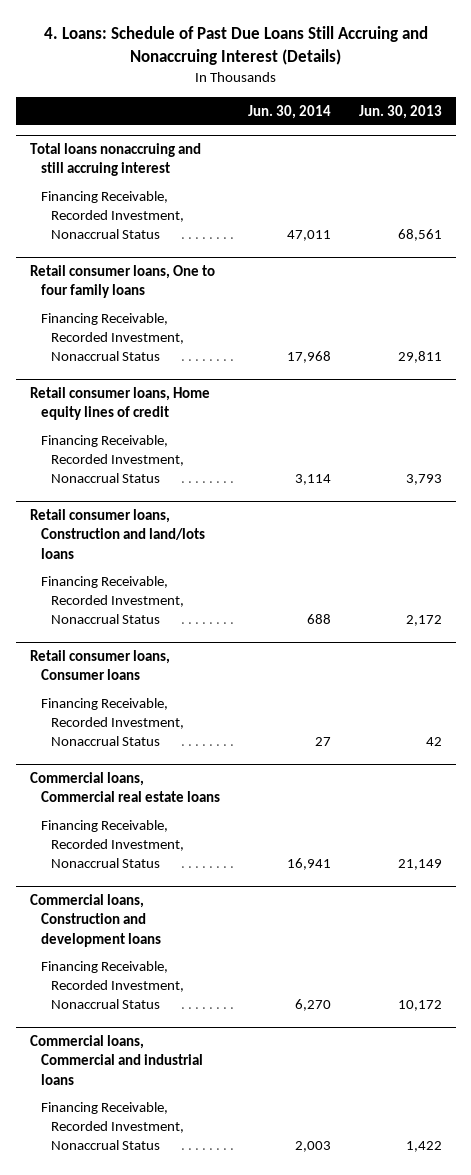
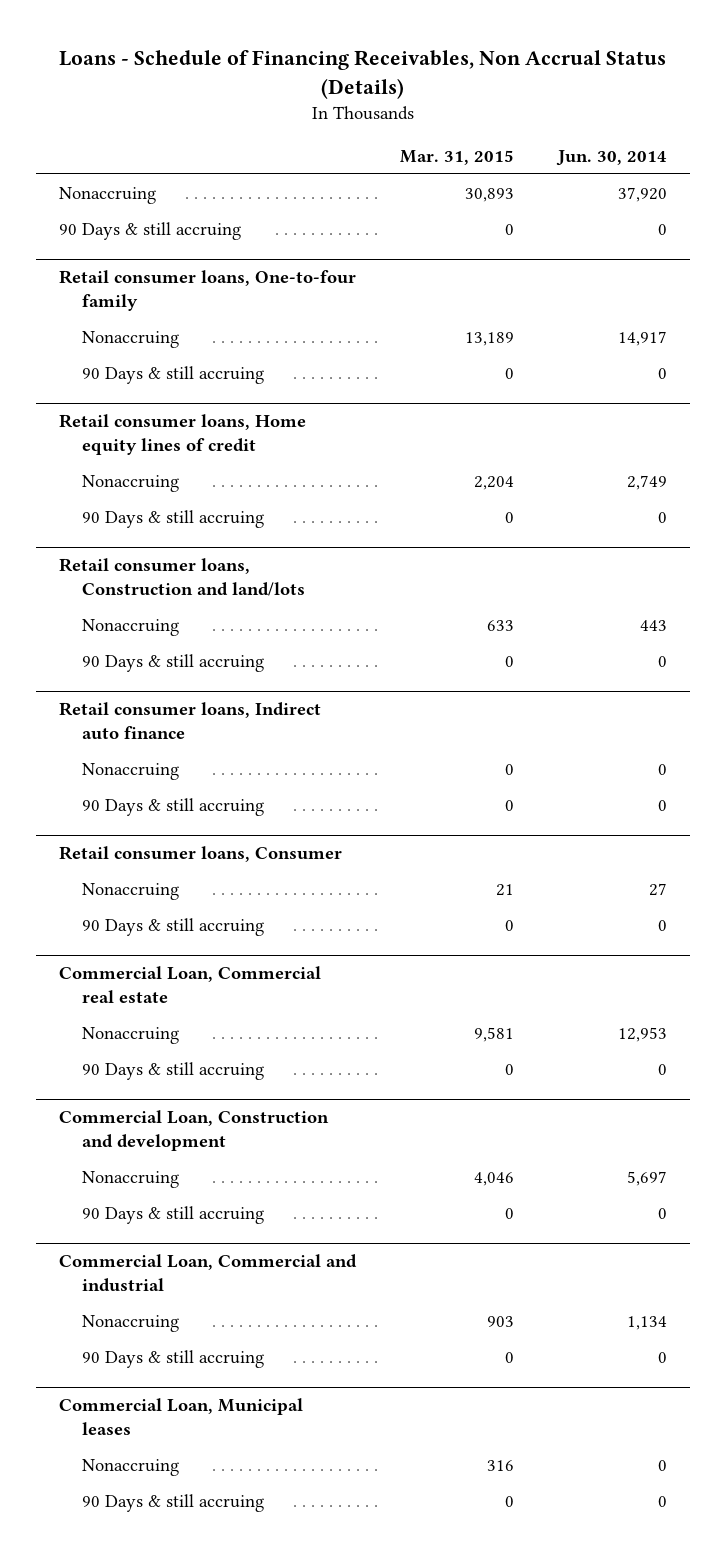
[43,25,428,66] 4. Loans: Schedule of Past Due Loans Still Accruing and Nonaccruing Interest (Details) -> [58,50,666,100] Loans - Schedule of Financing Receivables, Non Accrual Status (Details)
[358,104,442,119] Jun. 30, 2013 -> none
none -> [399,149,514,165] Mar. 31, 2015
[29,143,201,177] Total loans nonaccruing and still accruing interest -> none
[40,190,185,240] Financing Receivable, Recorded Investment, Nonaccrual Status -> none
[40,312,185,362] Financing Receivable, Recorded Investment, Nonaccrual Status -> none
none -> [58,187,156,205] Nonaccruing
none -> [58,222,241,241] 90 Days & still accruing
[29,265,215,299] Retail consumer loans, One to four family loans -> [58,270,356,312] Retail consumer loans, One-to-four family
none -> [81,331,179,349] Nonaccruing
none -> [81,366,264,385] 90 Days & still accruing
[40,434,185,484] Financing Receivable, Recorded Investment, Nonaccrual Status -> none
[40,575,185,625] Financing Receivable, Recorded Investment, Nonaccrual Status -> none
[40,697,185,747] Financing Receivable, Recorded Investment, Nonaccrual Status -> none
[40,819,185,869] Financing Receivable, Recorded Investment, Nonaccrual Status -> none
[40,960,185,1010] Financing Receivable, Recorded Investment, Nonaccrual Status -> none
[40,1101,185,1151] Financing Receivable, Recorded Investment, Nonaccrual Status -> none
none -> [81,475,179,493] Nonaccruing
none -> [81,510,264,529] 90 Days & still accruing
[29,509,205,559] Retail consumer loans, Construction and land/lots loans -> [58,558,305,597] Retail consumer loans, Construction and land/lots
none -> [81,619,179,637] Nonaccruing
none -> [81,654,264,673] 90 Days & still accruing
none -> [58,702,321,741] Retail consumer loans, Indirect auto finance
none -> [81,763,179,781] Nonaccruing
none -> [81,798,264,817] 90 Days & still accruing
[29,650,170,681] Retail consumer loans, Consumer loans -> [58,846,342,863] Retail consumer loans, Consumer
none -> [81,883,179,901] Nonaccruing
none -> [81,918,264,937] 90 Days & still accruing
[29,772,220,803] Commercial loans, Commercial real estate loans -> [58,966,321,1004] Commercial Loan, Commercial real estate
none -> [81,1027,179,1045] Nonaccruing
none -> [81,1062,264,1081] 90 Days & still accruing
[29,894,161,947] Commercial loans, Construction and development loans -> [58,1110,329,1152] Commercial Loan, Construction and development
none -> [81,1171,179,1189] Nonaccruing
none -> [81,1206,264,1225] 90 Days & still accruing
[29,1035,203,1085] Commercial loans, Commercial and industrial loans -> [58,1254,357,1293] Commercial Loan, Commercial and industrial
none -> [81,1315,179,1333] Nonaccruing
none -> [81,1350,264,1369] 90 Days & still accruing
none -> [58,1398,303,1436] Commercial Loan, Municipal leases
none -> [81,1459,179,1477] Nonaccruing
none -> [81,1494,264,1513] 90 Days & still accruing

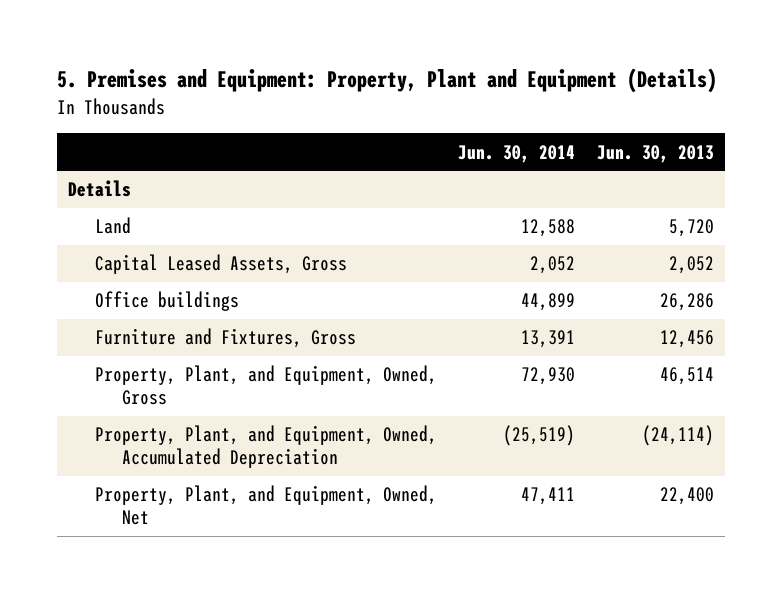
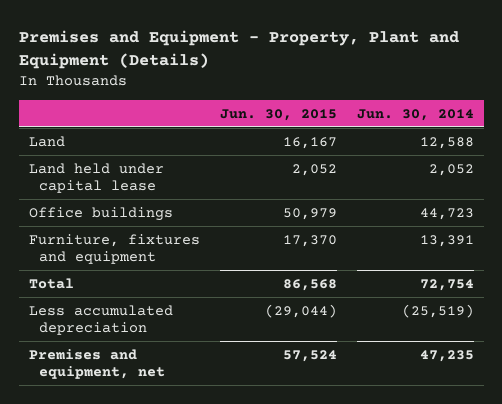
[56,68,717,94] 5. Premises and Equipment: Property, Plant and Equipment (Details) -> [18,29,459,69] Premises and Equipment - Property, Plant and Equipment (Details)
[597,144,715,163] Jun. 30, 2013 -> none
none -> [219,108,337,121] Jun. 30, 2015
[67,180,131,198] Details -> none
[94,365,437,406] Property, Plant, and Equipment, Owned, Gross -> none
[94,254,347,275] Capital Leased Assets, Gross -> [28,162,164,194] Land held under capital lease
[521,293,576,312] 44,899 -> [419,207,474,220] 44,723
[94,328,356,349] Furniture and Fixtures, Gross -> [28,233,200,265] Furniture, fixtures and equipment
none -> [28,277,74,289] Total
[94,425,437,469] Property, Plant, and Equipment, Owned, Accumulated Depreciation -> [28,304,173,336] Less accumulated depreciation
[94,485,437,526] Property, Plant, and Equipment, Owned, Net -> [28,348,166,380] Premises and equipment, net
[521,487,576,506] 47,411 -> [419,349,474,362] 47,235

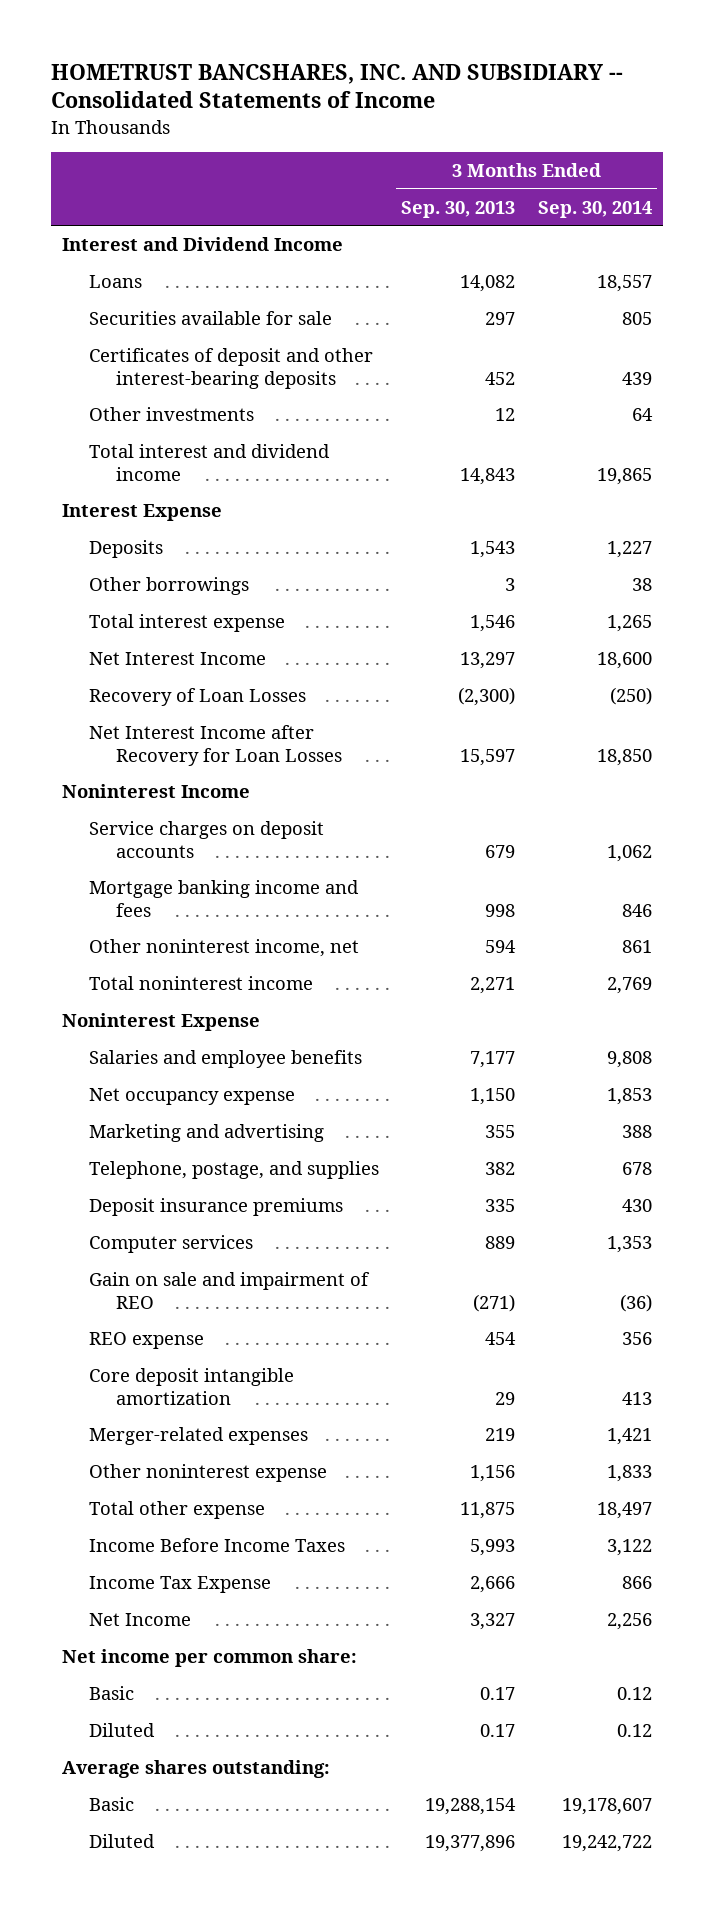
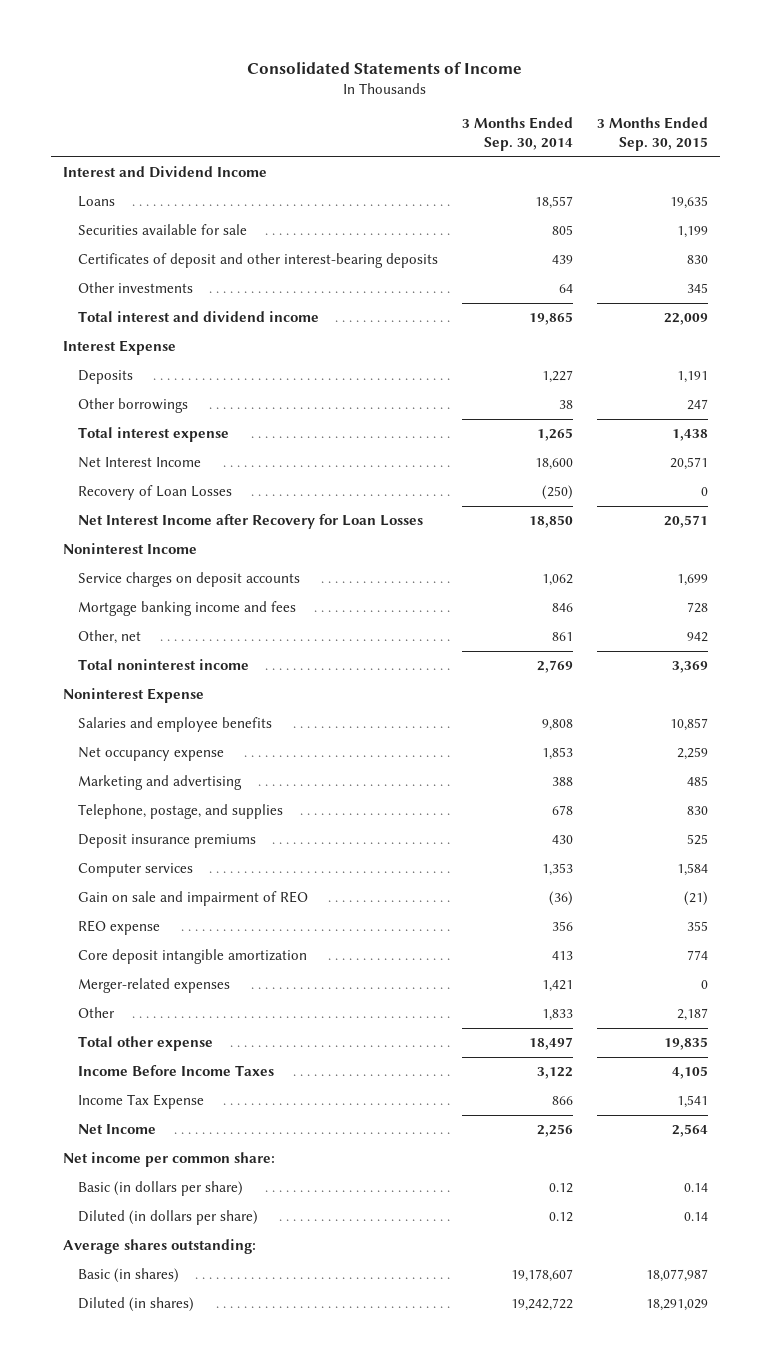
[50,63,623,109] HOMETRUST BANCSHARES, INC. AND SUBSIDIARY -- Consolidated Statements of Income -> [247,61,523,74] Consolidated Statements of Income
[401,200,516,218] Sep. 30, 2013 -> none
none -> [596,117,708,152] 3 Months Ended Sep. 30, 2015
[88,938,359,957] Other noninterest income, net -> [77,630,141,645] Other, net
[88,1463,327,1482] Other noninterest expense -> [77,1007,115,1019] Other
[88,1685,134,1700] Basic -> [77,1181,243,1197] Basic (in dollars per share)
[88,1722,155,1737] Diluted -> [77,1210,258,1226] Diluted (in dollars per share)
[88,1796,134,1811] Basic -> [77,1268,179,1284] Basic (in shares)
[88,1833,155,1848] Diluted -> [77,1297,194,1313] Diluted (in shares)

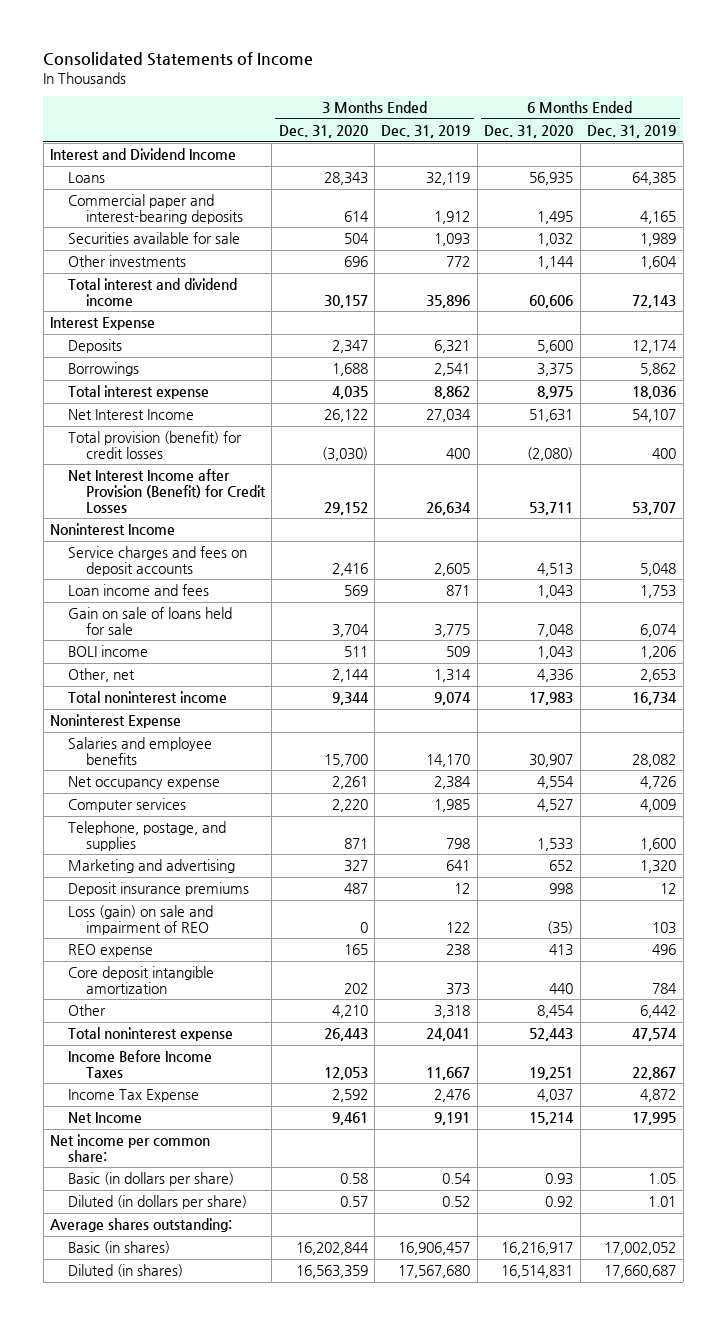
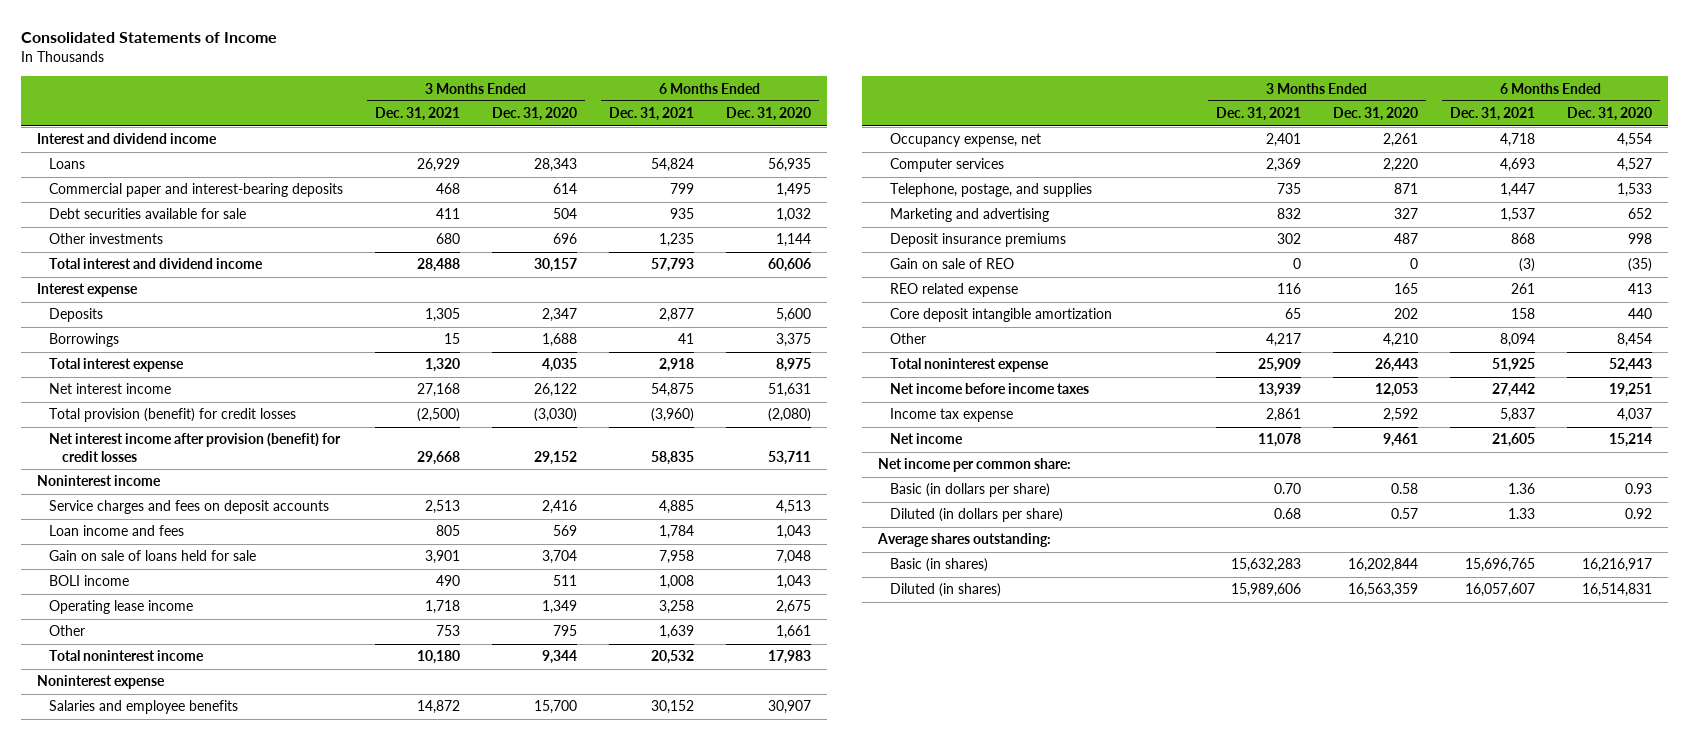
[381,124,471,138] Dec. 31, 2019 -> none
[587,124,677,138] Dec. 31, 2019 -> none
none -> [375,107,461,122] Dec. 31, 2021
none -> [609,107,695,122] Dec. 31, 2021
[50,148,237,161] Interest and Dividend Income -> [37,133,218,145] Interest and dividend income
[68,232,241,245] Securities available for sale -> [49,208,247,220] Debt securities available for sale
[50,317,156,331] Interest Expense -> [37,283,139,298] Interest expense
[68,409,195,421] Net Interest Income -> [49,383,172,395] Net interest income
[68,469,266,513] Net Interest Income after Provision (Benefit) for Credit Losses -> [49,433,342,462] Net interest income after provision (benefit) for credit losses
[50,523,176,536] Noninterest Income -> [37,475,162,487] Noninterest income
none -> [49,600,194,615] Operating lease income
[68,668,136,683] Other, net -> [49,625,86,637] Other
[331,669,369,683] 2,144 -> [553,625,578,637] 795
[537,669,574,683] 4,336 -> [776,625,812,640] 1,661
[50,714,182,729] Noninterest Expense -> [37,675,166,690] Noninterest expense
[68,776,221,790] Net occupancy expense -> [890,133,1042,148] Occupancy expense, net
[68,905,214,935] Loss (gain) on sale and impairment of REO -> [890,258,1015,270] Gain on sale of REO
[68,944,154,958] REO expense -> [890,283,1019,298] REO related expense
[68,1050,213,1078] Income Before Income Taxes -> [890,383,1090,395] Net income before income taxes
[68,1089,200,1103] Income Tax Expense -> [890,408,1014,423] Income tax expense
[68,1112,143,1124] Net Income -> [890,433,964,445] Net income

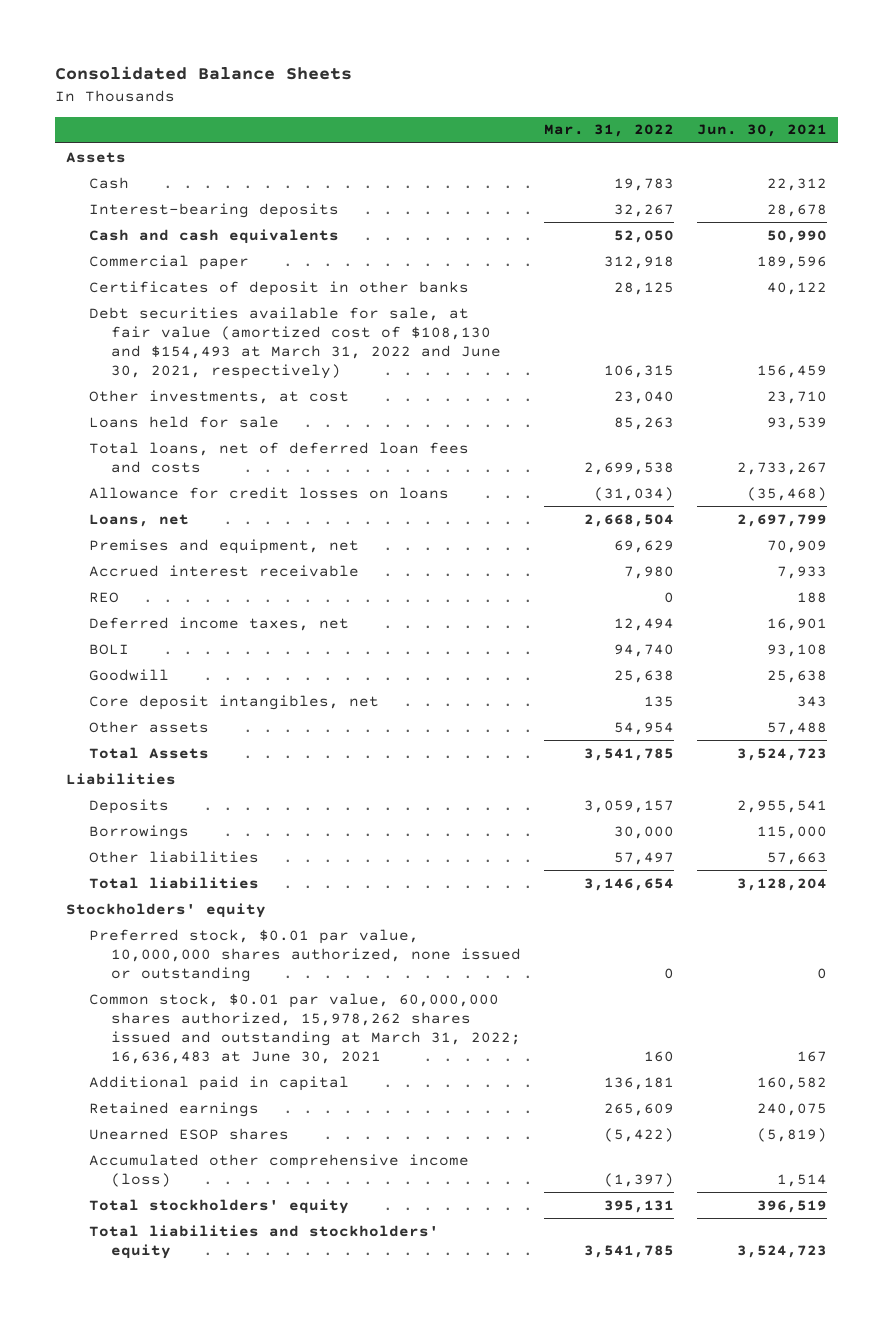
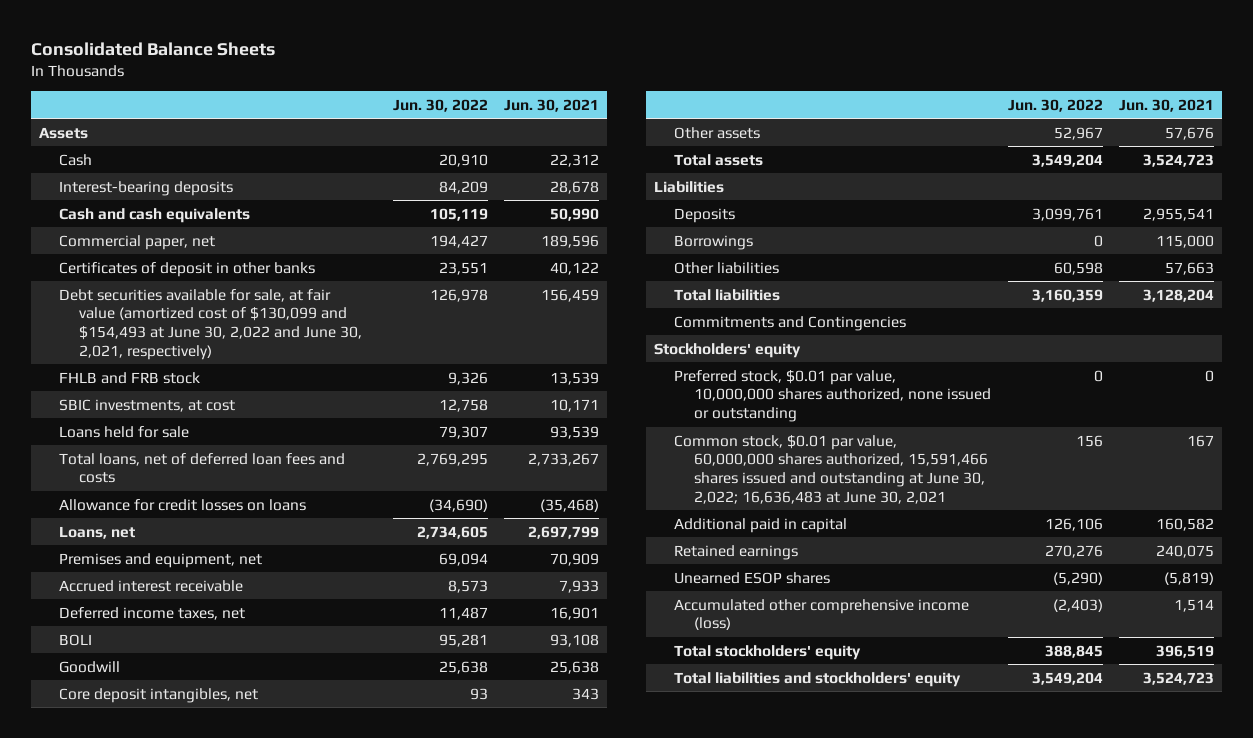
[543,124,674,138] Mar. 31, 2022 -> none
none -> [392,98,488,112] Jun. 30, 2022
[88,254,249,270] Commercial paper -> [59,234,216,250] Commercial paper, net
[88,306,502,379] Debt securities available for sale, at fair value (amortized cost of $108,130 and $154,493 at March 31, 2022 and June 30, 2021, respectively) -> [59,288,363,360] Debt securities available for sale, at fair value (amortized cost of $130,099 and $154,493 at June 30, 2,022 and June 30, 2,021, respectively)
none -> [59,371,201,384] FHLB and FRB stock
[88,389,349,404] Other investments, at cost -> [59,398,236,412] SBIC investments, at cost
[766,390,827,404] 23,710 -> [550,398,600,412] 10,171
[88,591,119,603] REO -> none
[766,721,827,735] 57,488 -> [1165,126,1215,140] 57,676
[88,746,209,759] Total Assets -> [674,153,764,166] Total assets
none -> [674,315,907,331] Commitments and Contingencies
[88,992,522,1064] Common stock, $0.01 par value, 60,000,000 shares authorized, 15,978,262 shares issued and outstanding at March 31, 2022; 16,636,483 at June 30, 2021 -> [674,434,989,504] Common stock, $0.01 par value, 60,000,000 shares authorized, 15,591,466 shares issued and outstanding at June 30, 2,022; 16,636,483 at June 30, 2,021

